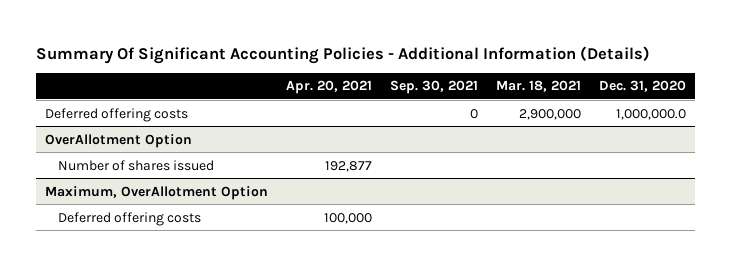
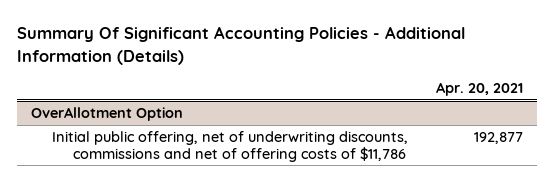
[390,80,479,95] Sep. 30, 2021 -> none
[496,80,582,93] Mar. 18, 2021 -> none
[599,80,687,93] Dec. 31, 2020 -> none
[45,107,189,122] Deferred offering costs -> none
[45,185,269,200] Maximum, OverAllotment Option -> none
[57,211,201,226] Deferred offering costs -> none
[57,159,214,171] Number of shares issued -> [51,130,408,162] Initial public offering, net of underwriting discounts, commissions and net of offering costs of $11,786

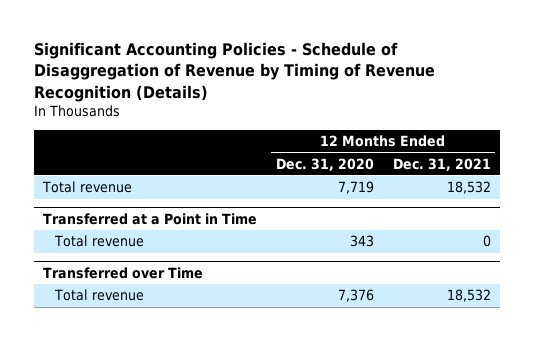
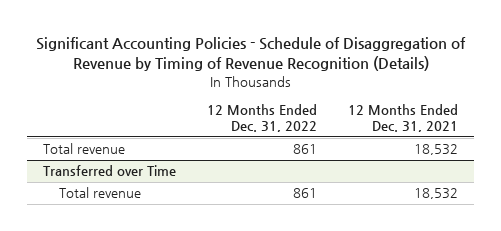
[276,157,375,171] Dec. 31, 2020 -> none
none -> [207,104,318,133] 12 Months Ended Dec. 31, 2022
[43,212,258,225] Transferred at a Point in Time -> none
[53,235,144,248] Total revenue -> none

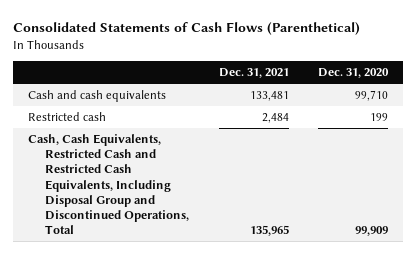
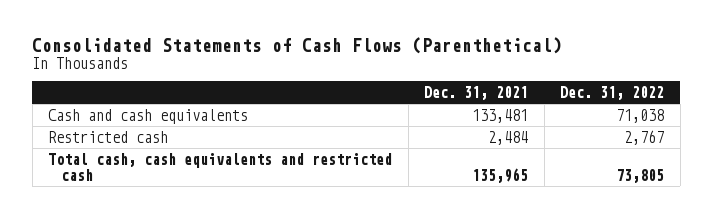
[318,68,390,79] Dec. 31, 2020 -> none
none -> [560,86,665,101] Dec. 31, 2022
[27,134,189,234] Cash, Cash Equivalents, Restricted Cash and Restricted Cash Equivalents, Including Disposal Group and Discontinued Operations, Total -> [48,152,393,181] Total cash, cash equivalents and restricted cash

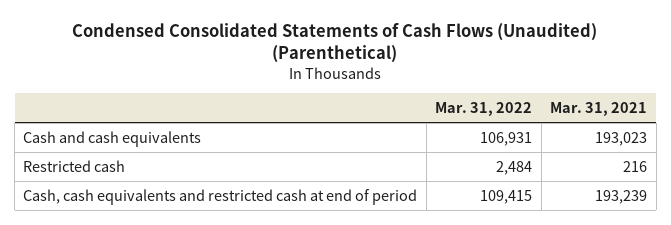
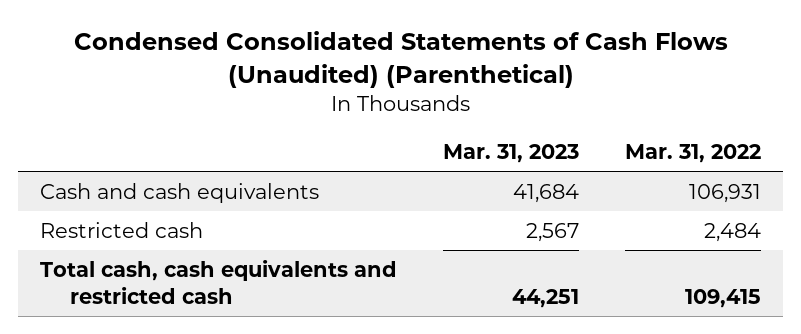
[550,102,648,117] Mar. 31, 2021 -> none
none -> [443,143,580,163] Mar. 31, 2023
[23,188,418,205] Cash, cash equivalents and restricted cash at end of period -> [40,260,398,304] Total cash, cash equivalents and restricted cash

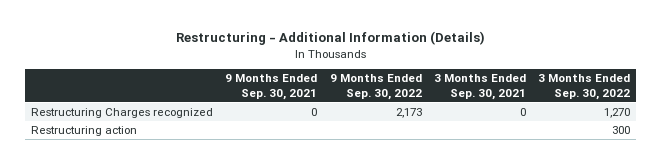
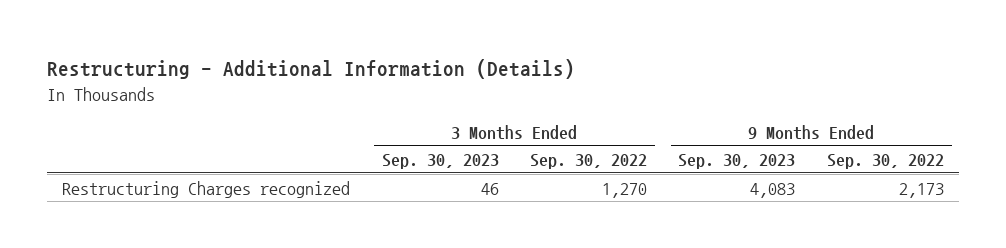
[225,74,318,100] 9 Months Ended Sep. 30, 2021 -> none
[433,74,526,100] 3 Months Ended Sep. 30, 2021 -> none
none -> [381,153,499,169] Sep. 30, 2023
none -> [678,153,796,169] Sep. 30, 2023
[30,126,137,137] Restructuring action -> none

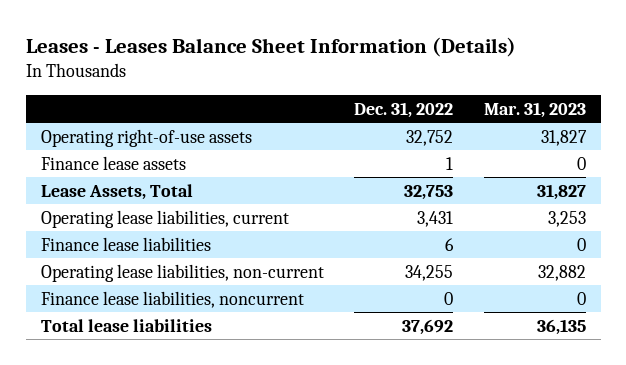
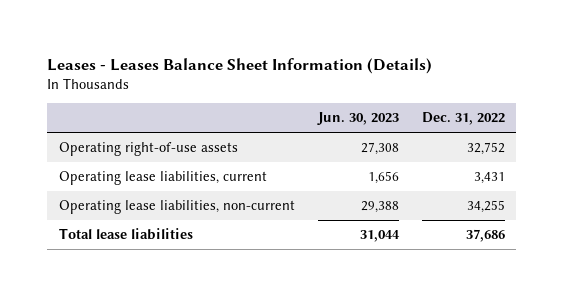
[483,101,586,118] Mar. 31, 2023 -> none
none -> [316,112,399,126] Jun. 30, 2023
[40,155,186,170] Finance lease assets -> none
[40,183,193,200] Lease Assets, Total -> none
[40,236,211,251] Finance lease liabilities -> none
[40,290,304,308] Finance lease liabilities, noncurrent -> none
[402,318,454,335] 37,692 -> [465,229,505,243] 37,686

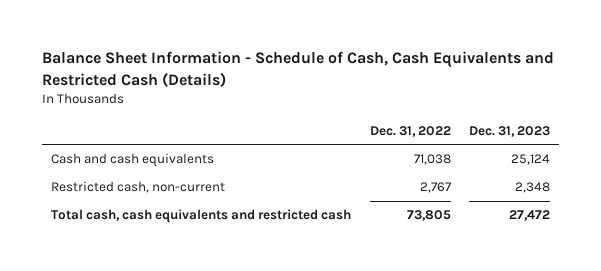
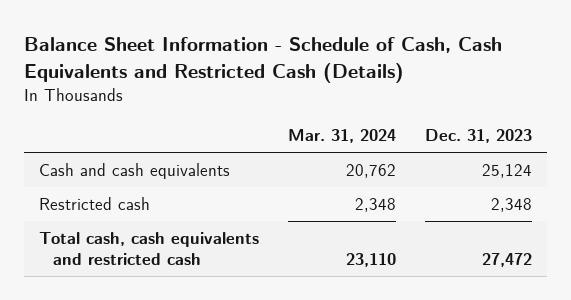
[369,126,451,138] Dec. 31, 2022 -> none
none -> [288,129,397,144] Mar. 31, 2024
[51,181,226,194] Restricted cash, non-current -> [39,196,151,210] Restricted cash

